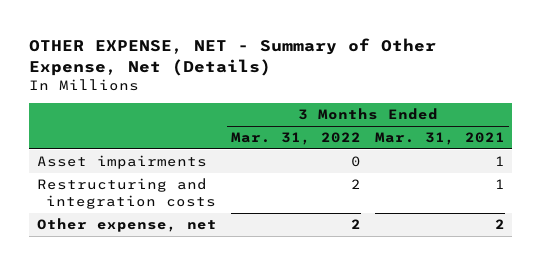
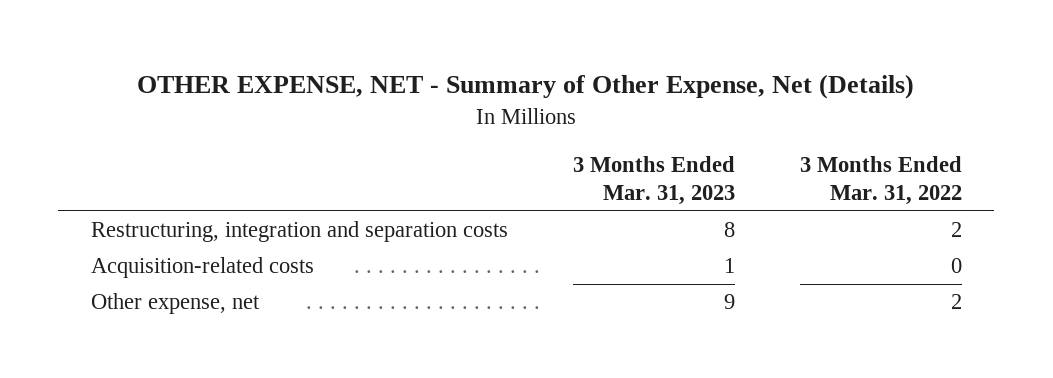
[375,132,506,146] Mar. 31, 2021 -> none
none -> [572,155,735,205] 3 Months Ended Mar. 31, 2023
[36,155,207,170] Asset impairments -> none
[36,178,217,210] Restructuring and integration costs -> [90,221,508,243] Restructuring, integration and separation costs
none -> [90,257,314,279] Acquisition-related costs

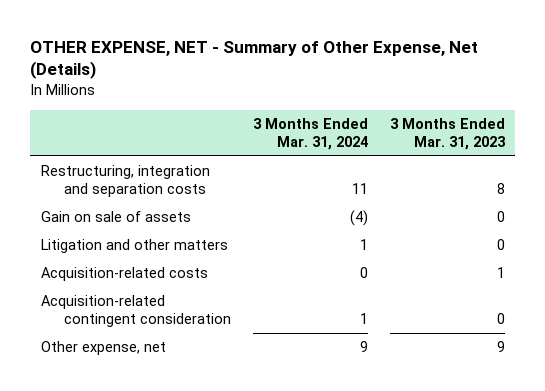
[799,155,962,205] 3 Months Ended Mar. 31, 2022 -> none
none -> [252,118,368,151] 3 Months Ended Mar. 31, 2024
none -> [40,211,191,223] Gain on sale of assets
none -> [40,239,228,254] Litigation and other matters
none -> [40,295,232,327] Acquisition-related contingent consideration

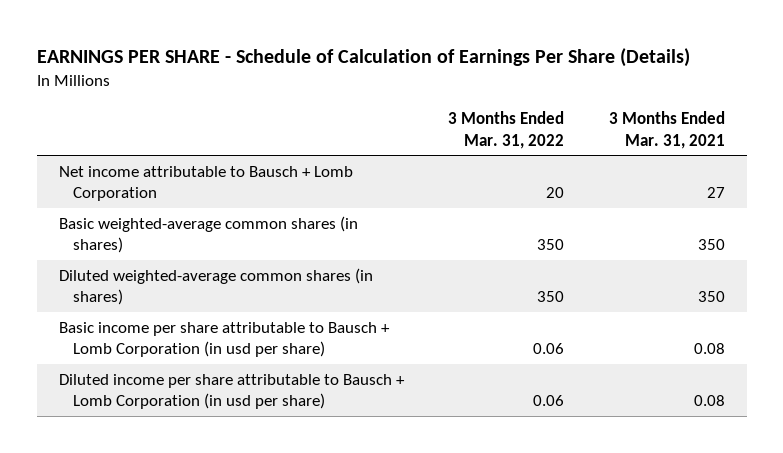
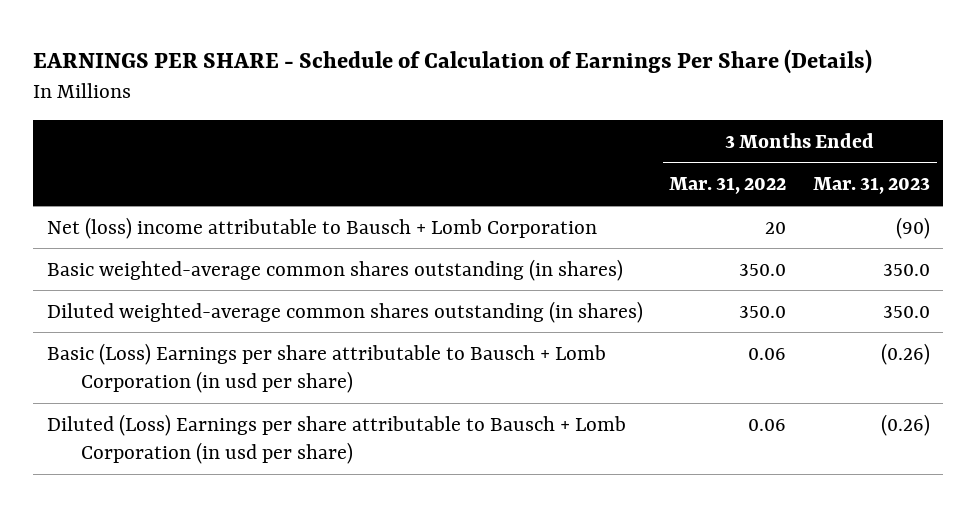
[608,111,725,149] 3 Months Ended Mar. 31, 2021 -> none
none -> [813,177,931,195] Mar. 31, 2023
[58,165,353,202] Net income attributable to Bausch + Lomb Corporation -> [46,216,597,239] Net (loss) income attributable to Bausch + Lomb Corporation
[58,215,358,254] Basic weighted-average common shares (in shares) -> [46,258,623,281] Basic weighted-average common shares outstanding (in shares)
[537,239,565,251] 350 -> [739,263,787,276] 350.0
[58,267,373,306] Diluted weighted-average common shares (in shares) -> [46,300,643,323] Diluted weighted-average common shares outstanding (in shares)
[537,291,565,303] 350 -> [739,305,787,318] 350.0
[58,321,390,358] Basic income per share attributable to Bausch + Lomb Corporation (in usd per share) -> [46,342,606,394] Basic (Loss) Earnings per share attributable to Bausch + Lomb Corporation (in usd per share)
[58,373,405,410] Diluted income per share attributable to Bausch + Lomb Corporation (in usd per share) -> [46,413,626,465] Diluted (Loss) Earnings per share attributable to Bausch + Lomb Corporation (in usd per share)

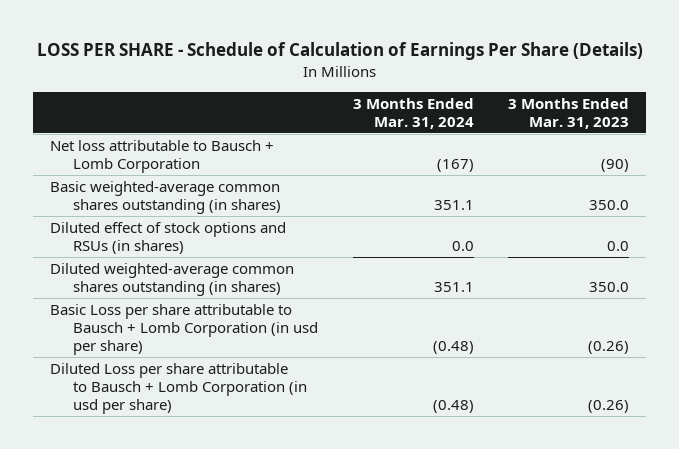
[33,49,873,75] EARNINGS PER SHARE - Schedule of Calculation of Earnings Per Share (Details) -> [36,42,643,61] LOSS PER SHARE - Schedule of Calculation of Earnings Per Share (Details)
[669,177,787,195] Mar. 31, 2022 -> none
none -> [352,97,474,129] 3 Months Ended Mar. 31, 2024
[46,216,597,239] Net (loss) income attributable to Bausch + Lomb Corporation -> [50,140,275,174] Net loss attributable to Bausch + Lomb Corporation
none -> [50,222,287,255] Diluted effect of stock options and RSUs (in shares)
[46,342,606,394] Basic (Loss) Earnings per share attributable to Bausch + Lomb Corporation (in usd per share) -> [50,304,319,356] Basic Loss per share attributable to Bausch + Lomb Corporation (in usd per share)
[46,413,626,465] Diluted (Loss) Earnings per share attributable to Bausch + Lomb Corporation (in usd per share) -> [50,363,308,415] Diluted Loss per share attributable to Bausch + Lomb Corporation (in usd per share)

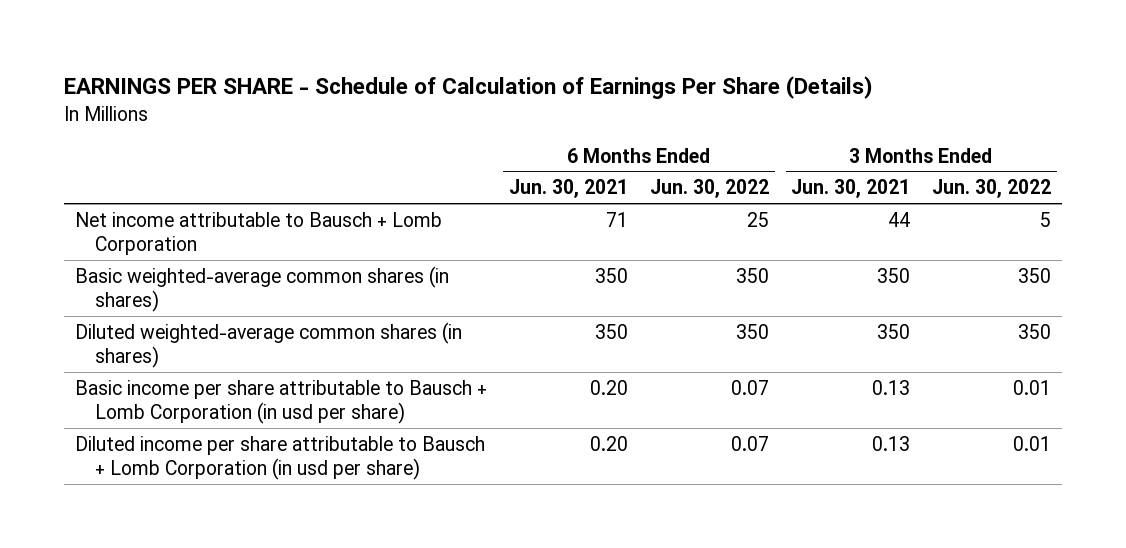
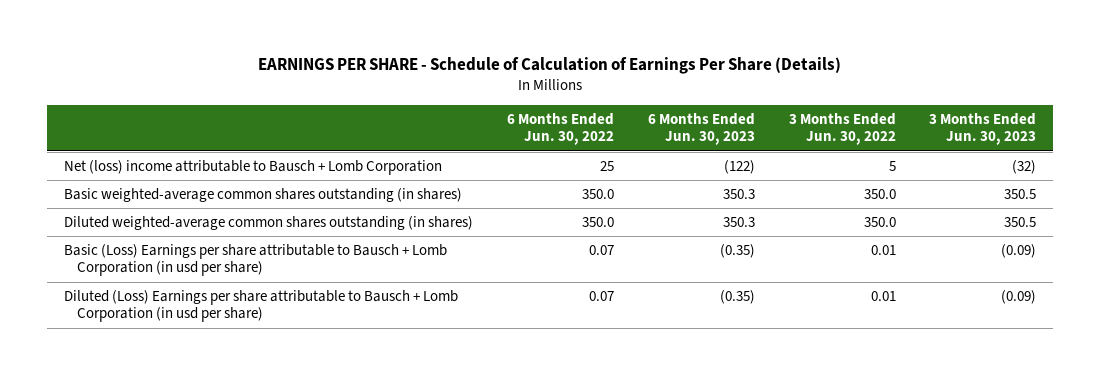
[508,179,628,199] Jun. 30, 2021 -> none
[791,179,911,199] Jun. 30, 2021 -> none
none -> [647,112,755,146] 6 Months Ended Jun. 30, 2023
none -> [929,112,1037,146] 3 Months Ended Jun. 30, 2023
[74,211,442,256] Net income attributable to Bausch + Lomb Corporation -> [63,160,442,176] Net (loss) income attributable to Bausch + Lomb Corporation
[74,265,449,313] Basic weighted-average common shares (in shares) -> [63,188,462,203] Basic weighted-average common shares outstanding (in shares)
[736,267,770,283] 350 -> [581,189,614,200] 350.0
[1018,267,1052,283] 350 -> [863,189,896,200] 350.0
[74,321,462,369] Diluted weighted-average common shares (in shares) -> [63,216,473,231] Diluted weighted-average common shares outstanding (in shares)
[736,323,770,339] 350 -> [581,217,614,228] 350.0
[1018,323,1052,339] 350 -> [863,217,896,228] 350.0
[74,379,487,425] Basic income per share attributable to Bausch + Lomb Corporation (in usd per share) -> [63,244,447,277] Basic (Loss) Earnings per share attributable to Bausch + Lomb Corporation (in usd per share)
[74,435,485,481] Diluted income per share attributable to Bausch + Lomb Corporation (in usd per share) -> [63,290,458,323] Diluted (Loss) Earnings per share attributable to Bausch + Lomb Corporation (in usd per share)

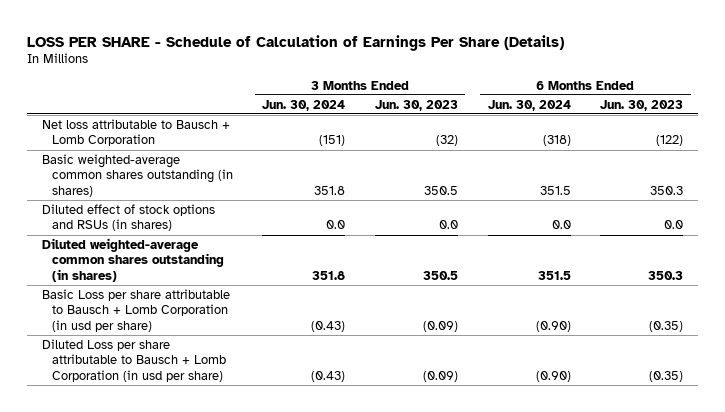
[258,57,842,75] EARNINGS PER SHARE - Schedule of Calculation of Earnings Per Share (Details) -> [27,34,565,51] LOSS PER SHARE - Schedule of Calculation of Earnings Per Share (Details)
[506,112,614,146] 6 Months Ended Jun. 30, 2022 -> none
[788,112,896,146] 3 Months Ended Jun. 30, 2022 -> none
none -> [262,99,346,111] Jun. 30, 2024
none -> [487,99,571,111] Jun. 30, 2024
[63,160,442,176] Net (loss) income attributable to Bausch + Lomb Corporation -> [42,118,231,147] Net loss attributable to Bausch + Lomb Corporation
none -> [42,203,216,232] Diluted effect of stock options and RSUs (in shares)
[63,244,447,277] Basic (Loss) Earnings per share attributable to Bausch + Lomb Corporation (in usd per share) -> [42,288,231,333] Basic Loss per share attributable to Bausch + Lomb Corporation (in usd per share)
[63,290,458,323] Diluted (Loss) Earnings per share attributable to Bausch + Lomb Corporation (in usd per share) -> [42,338,226,383] Diluted Loss per share attributable to Bausch + Lomb Corporation (in usd per share)

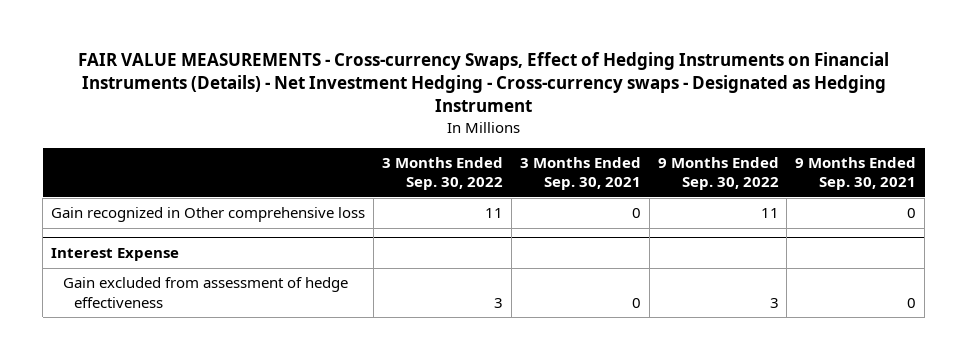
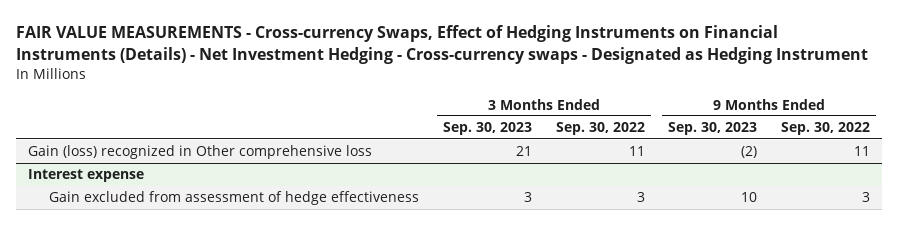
[519,157,641,191] 3 Months Ended Sep. 30, 2021 -> none
[795,157,917,191] 9 Months Ended Sep. 30, 2021 -> none
none -> [442,122,532,136] Sep. 30, 2023
none -> [668,122,758,136] Sep. 30, 2023
[51,207,366,223] Gain recognized in Other comprehensive loss -> [28,145,373,160] Gain (loss) recognized in Other comprehensive loss
[51,248,180,262] Interest Expense -> [28,169,145,183] Interest expense

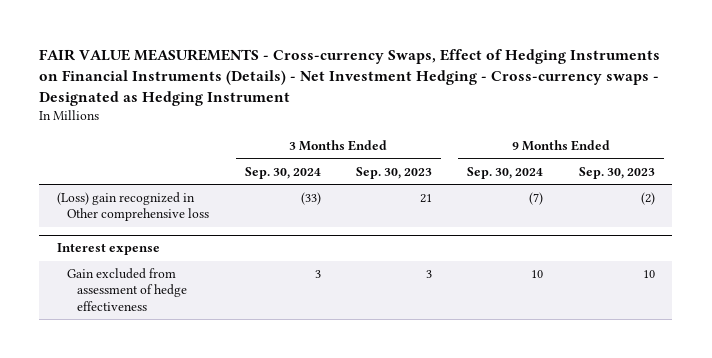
[555,122,645,136] Sep. 30, 2022 -> none
[781,122,871,136] Sep. 30, 2022 -> none
none -> [244,166,321,179] Sep. 30, 2024
none -> [467,166,544,179] Sep. 30, 2024
[28,145,373,160] Gain (loss) recognized in Other comprehensive loss -> [56,192,210,222] (Loss) gain recognized in Other comprehensive loss

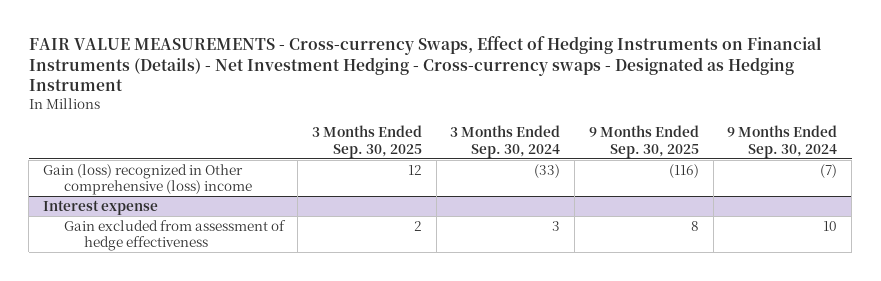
[355,166,432,179] Sep. 30, 2023 -> none
[578,166,655,179] Sep. 30, 2023 -> none
none -> [311,125,422,158] 3 Months Ended Sep. 30, 2025
none -> [588,125,699,158] 9 Months Ended Sep. 30, 2025
[56,192,210,222] (Loss) gain recognized in Other comprehensive loss -> [43,163,252,196] Gain (loss) recognized in Other comprehensive (loss) income

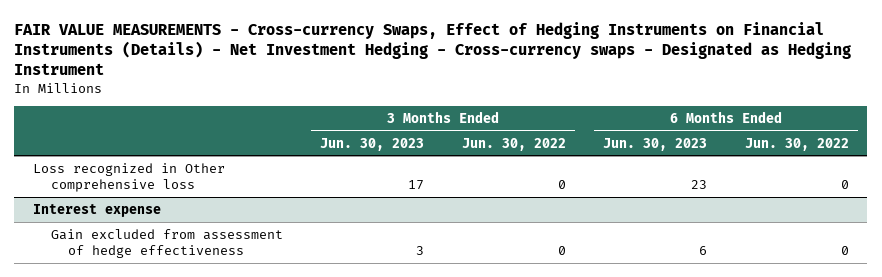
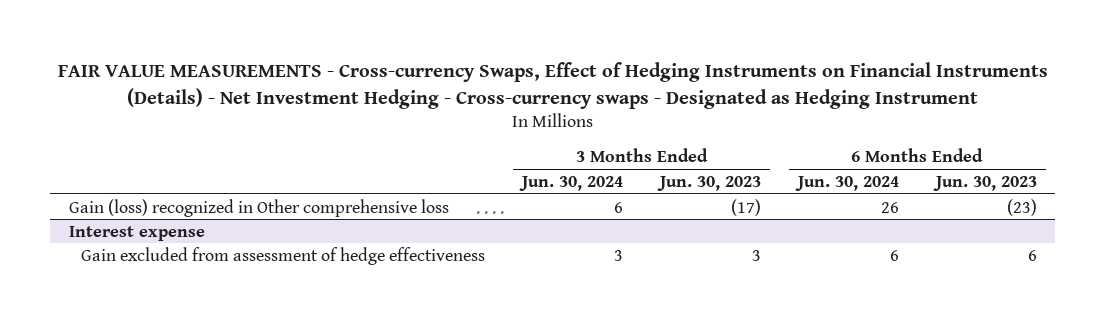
[461,137,566,151] Jun. 30, 2022 -> none
[744,137,849,151] Jun. 30, 2022 -> none
none -> [519,175,624,191] Jun. 30, 2024
none -> [794,175,899,191] Jun. 30, 2024
[33,162,226,193] Loss recognized in Other comprehensive loss -> [68,198,449,217] Gain (loss) recognized in Other comprehensive loss
[408,180,425,191] 17 -> [731,198,762,216] (17)
[691,180,708,190] 23 -> [1006,198,1037,216] (23)

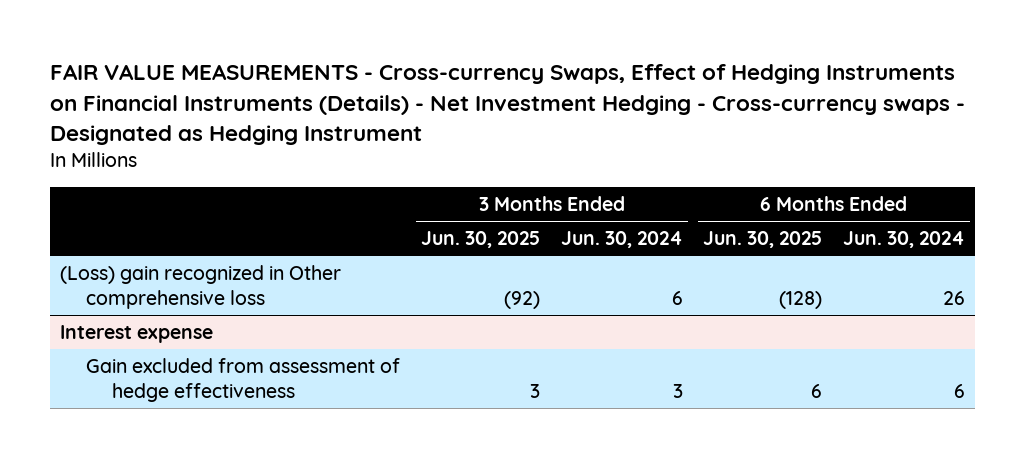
[657,175,762,191] Jun. 30, 2023 -> none
[932,175,1037,191] Jun. 30, 2023 -> none
none -> [420,231,540,249] Jun. 30, 2025
none -> [703,231,823,249] Jun. 30, 2025
[68,198,449,217] Gain (loss) recognized in Other comprehensive loss -> [60,264,342,309] (Loss) gain recognized in Other comprehensive loss

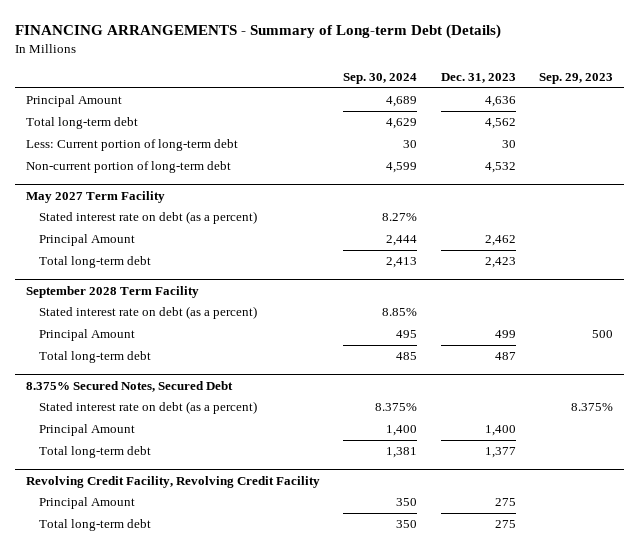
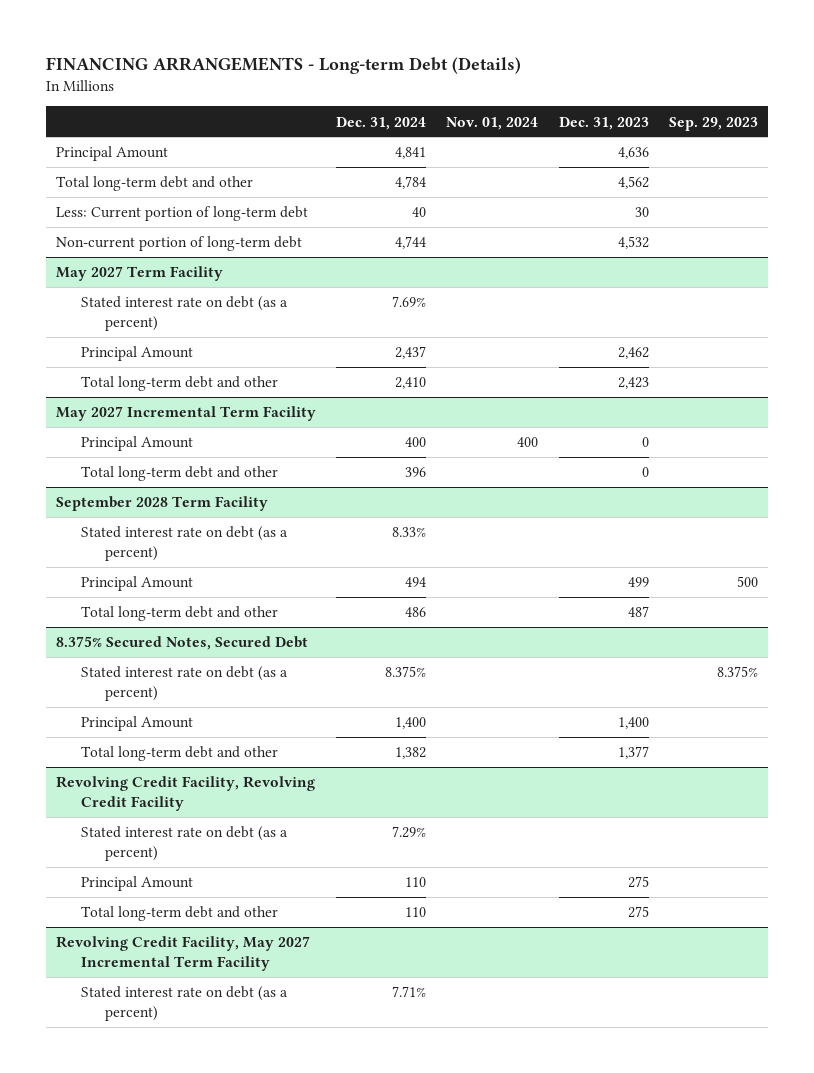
[14,24,501,40] FINANCING ARRANGEMENTS - Summary of Long-term Debt (Details) -> [45,56,521,74] FINANCING ARRANGEMENTS - Long-term Debt (Details)
[343,73,418,85] Sep. 30, 2024 -> none
none -> [336,116,427,130] Dec. 31, 2024
none -> [446,116,539,130] Nov. 01, 2024
[26,117,139,130] Total long-term debt -> [55,176,253,192] Total long-term debt and other
[39,256,152,269] Total long-term debt -> [80,376,278,392] Total long-term debt and other
none -> [55,406,316,422] May 2027 Incremental Term Facility
none -> [80,436,193,452] Principal Amount
none -> [80,466,278,482] Total long-term debt and other
[39,351,152,364] Total long-term debt -> [80,606,278,622] Total long-term debt and other
[39,446,152,459] Total long-term debt -> [80,746,278,762] Total long-term debt and other
none -> [80,826,288,861] Stated interest rate on debt (as a percent)
[39,519,152,532] Total long-term debt -> [80,906,278,922] Total long-term debt and other
none -> [55,936,310,971] Revolving Credit Facility, May 2027 Incremental Term Facility
none -> [80,986,288,1021] Stated interest rate on debt (as a percent)

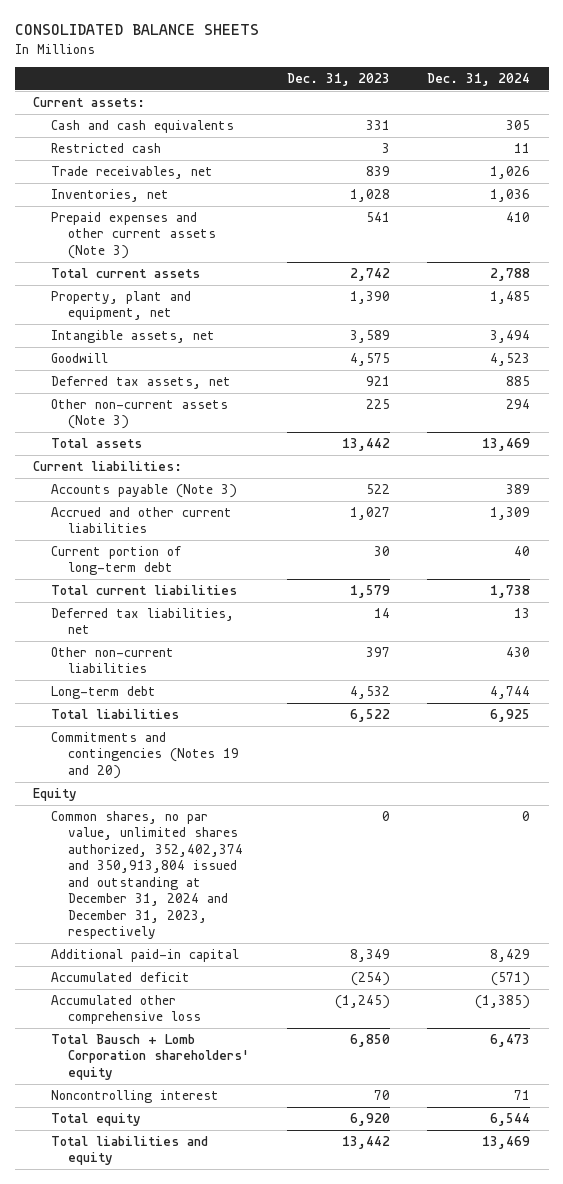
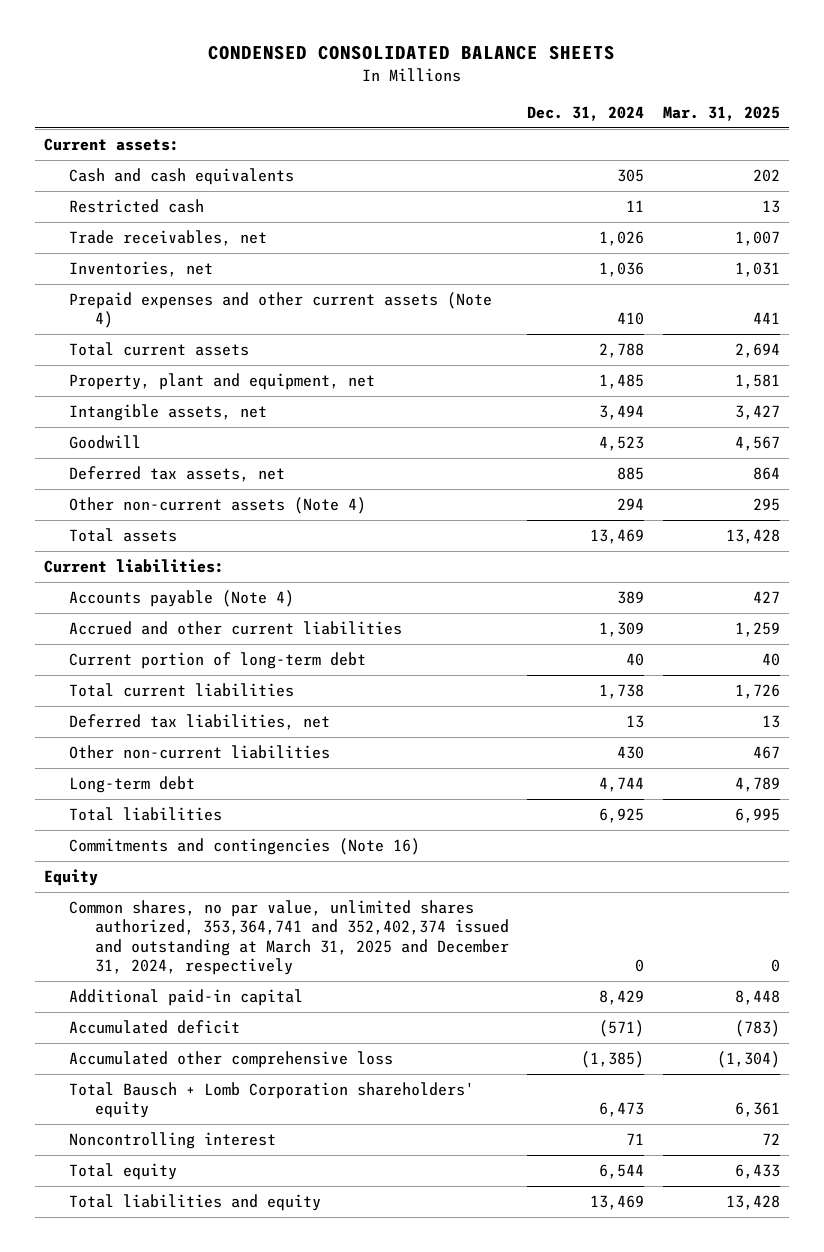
[14,24,259,36] CONSOLIDATED BALANCE SHEETS -> [208,45,616,61] CONDENSED CONSOLIDATED BALANCE SHEETS
[286,72,390,86] Dec. 31, 2023 -> none
none -> [663,106,781,122] Mar. 31, 2025
[50,211,217,259] Prepaid expenses and other current assets (Note 3) -> [69,292,493,329] Prepaid expenses and other current assets (Note 4)
[50,398,228,430] Other non-current assets (Note 3) -> [69,497,367,515] Other non-current assets (Note 4)
[50,483,237,498] Accounts payable (Note 3) -> [69,590,295,608] Accounts payable (Note 4)
[50,731,240,779] Commitments and contingencies (Notes 19 and 20) -> [69,838,421,856] Commitments and contingencies (Note 16)
[50,810,244,940] Common shares, no par value, unlimited shares authorized, 352,402,374 and 350,913,804 issued and outstanding at December 31, 2024 and December 31, 2023, respectively -> [69,900,509,976] Common shares, no par value, unlimited shares authorized, 353,364,741 and 352,402,374 issued and outstanding at March 31, 2025 and December 31, 2024, respectively

